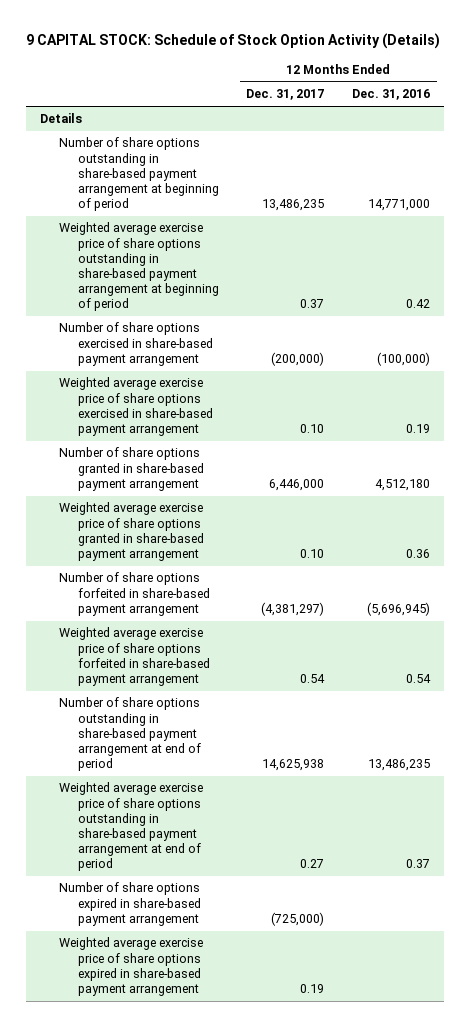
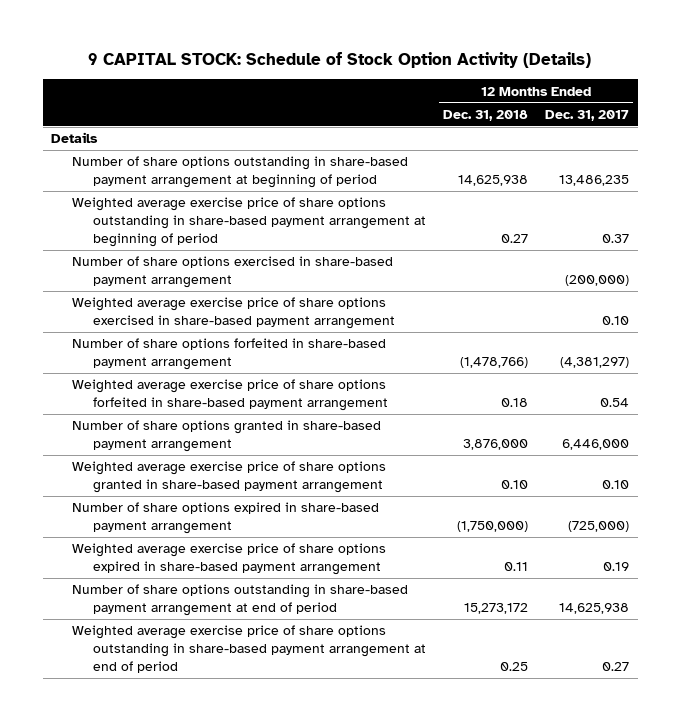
[352,89,431,101] Dec. 31, 2016 -> none
none -> [443,110,529,122] Dec. 31, 2018
[58,447,204,491] Number of share options granted in share-based payment arrangement -> [72,420,382,453] Number of share options granted in share-based payment arrangement
[58,502,204,562] Weighted average exercise price of share options granted in share-based payment arrangement -> [72,461,387,494] Weighted average exercise price of share options granted in share-based payment arrangement
[58,697,201,772] Number of share options outstanding in share-based payment arrangement at end of period -> [72,584,409,617] Number of share options outstanding in share-based payment arrangement at end of period
[58,782,203,872] Weighted average exercise price of share options outstanding in share-based payment arrangement at end of period -> [72,625,427,674] Weighted average exercise price of share options outstanding in share-based payment arrangement at end of period

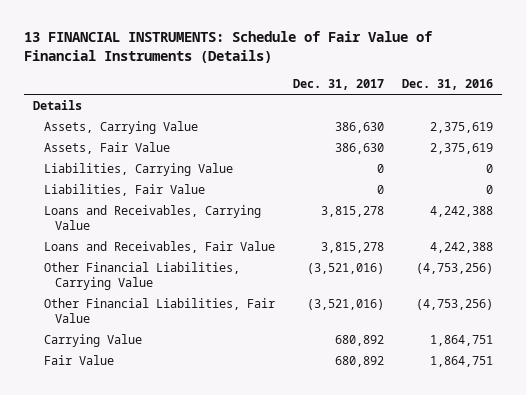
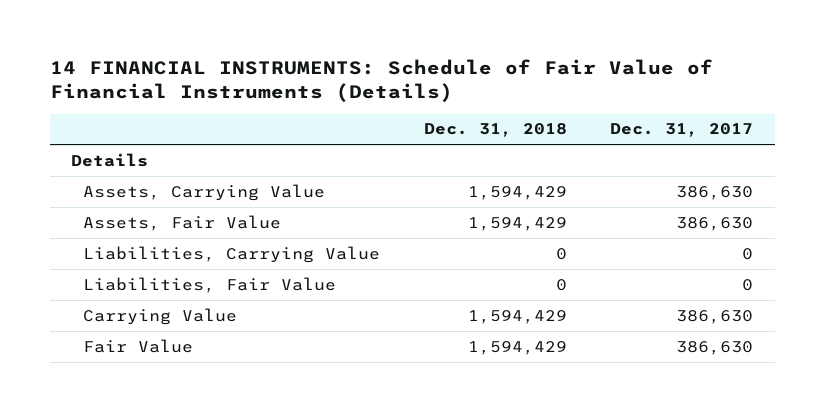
[23,31,433,64] 13 FINANCIAL INSTRUMENTS: Schedule of Fair Value of Financial Instruments (Details) -> [49,58,713,103] 14 FINANCIAL INSTRUMENTS: Schedule of Fair Value of Financial Instruments (Details)
[402,78,494,90] Dec. 31, 2016 -> none
none -> [423,123,567,138] Dec. 31, 2018
[43,204,261,230] Loans and Receivables, Carrying Value -> none
[43,240,275,253] Loans and Receivables, Fair Value -> none
[43,261,240,290] Other Financial Liabilities, Carrying Value -> none
[43,297,275,323] Other Financial Liabilities, Fair Value -> none
[334,334,384,346] 680,892 -> [675,309,753,324] 386,630
[334,355,384,367] 680,892 -> [675,340,753,355] 386,630

